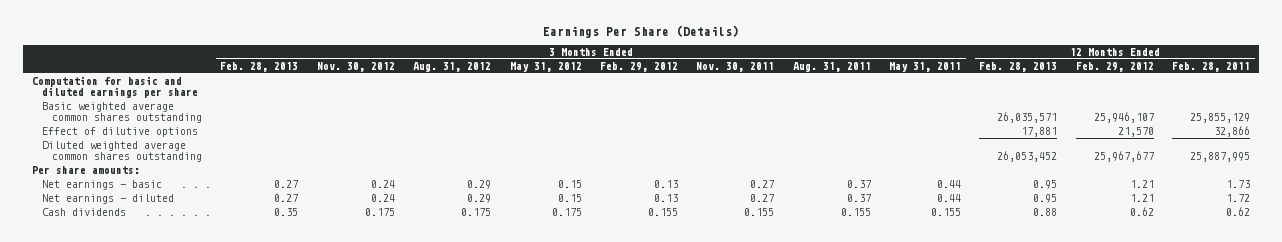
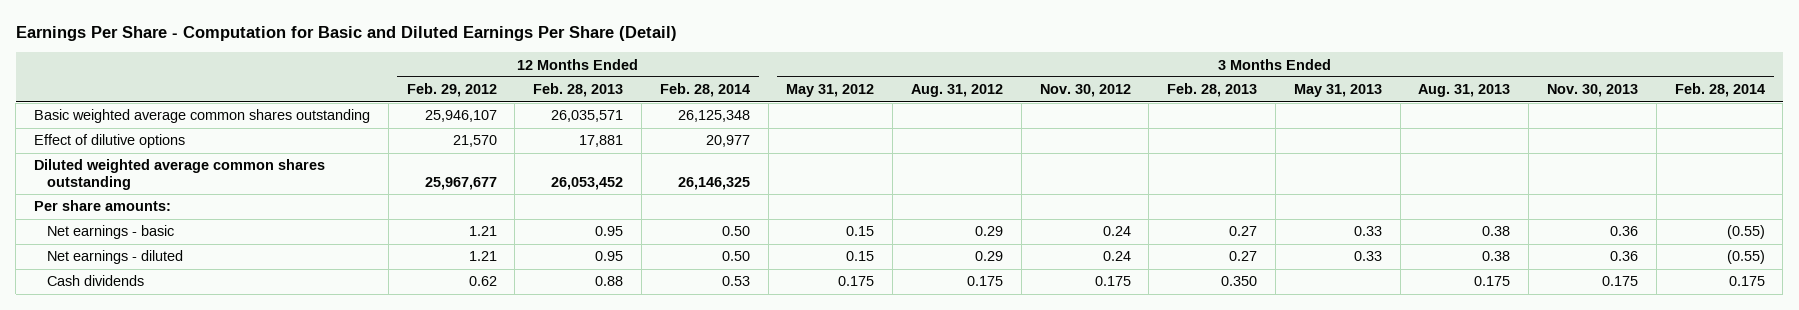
[543,25,740,39] Earnings Per Share (Details) -> [15,26,677,42] Earnings Per Share - Computation for Basic and Diluted Earnings Per Share (Detail)
[599,61,678,72] Feb. 29, 2012 -> none
[696,61,775,72] Nov. 30, 2011 -> none
[792,61,871,72] Aug. 31, 2011 -> none
[888,61,961,72] May 31, 2011 -> none
[1172,61,1251,72] Feb. 28, 2011 -> none
none -> [659,83,750,98] Feb. 28, 2014
none -> [1293,84,1382,98] May 31, 2013
none -> [1418,84,1511,98] Aug. 31, 2013
none -> [1546,84,1638,98] Nov. 30, 2013
none -> [1674,83,1765,98] Feb. 28, 2014
[31,75,199,99] Computation for basic and diluted earnings per share -> none
[274,207,299,216] 0.35 -> [1221,276,1258,287] 0.350

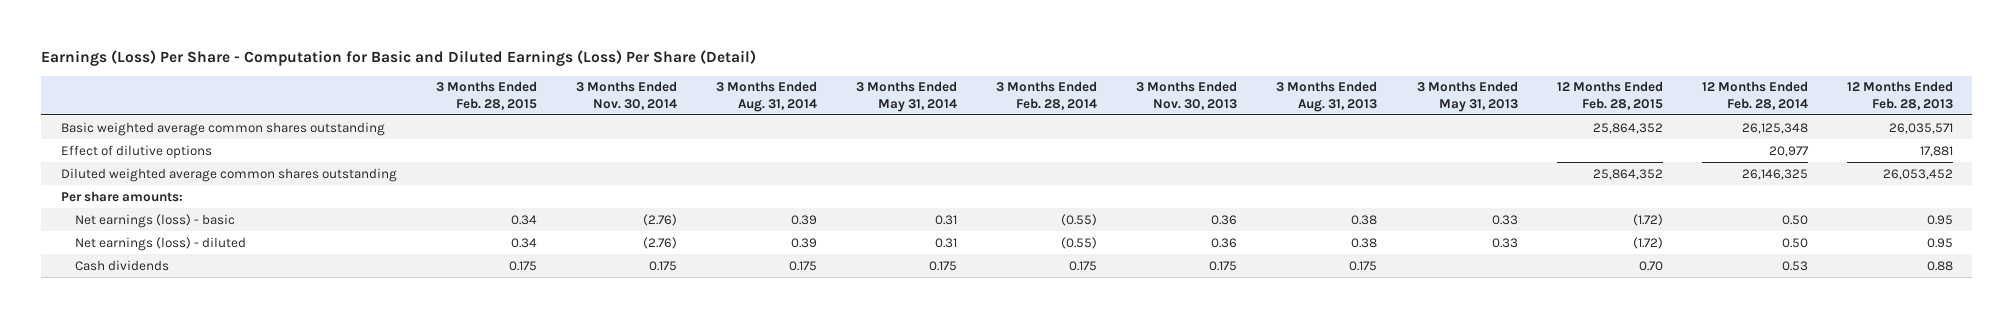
[15,26,677,42] Earnings Per Share - Computation for Basic and Diluted Earnings Per Share (Detail) -> [41,50,757,67] Earnings (Loss) Per Share - Computation for Basic and Diluted Earnings (Loss) Per Share (Detail)
[406,83,497,98] Feb. 29, 2012 -> none
[786,84,875,98] May 31, 2012 -> none
[911,84,1004,98] Aug. 31, 2012 -> none
[1039,84,1131,98] Nov. 30, 2012 -> none
[1167,83,1258,98] Feb. 28, 2013 -> none
none -> [435,81,537,110] 3 Months Ended Feb. 28, 2015
none -> [575,81,677,110] 3 Months Ended Nov. 30, 2014
none -> [715,81,817,112] 3 Months Ended Aug. 31, 2014
none -> [856,81,958,112] 3 Months Ended May 31, 2014
none -> [1556,81,1663,110] 12 Months Ended Feb. 28, 2015
[46,225,174,240] Net earnings - basic -> [75,213,236,228] Net earnings (loss) - basic
[46,250,183,265] Net earnings - diluted -> [75,236,247,251] Net earnings (loss) - diluted

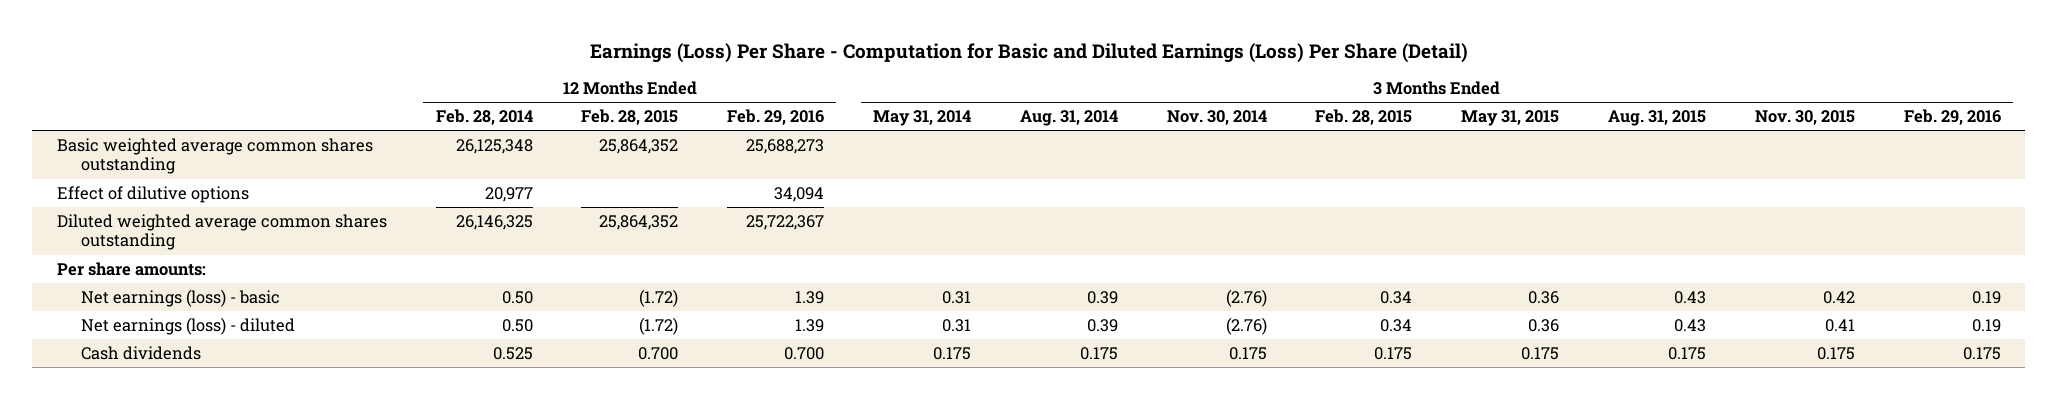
[996,81,1098,110] 3 Months Ended Feb. 28, 2014 -> none
[1136,81,1238,110] 3 Months Ended Nov. 30, 2013 -> none
[1276,81,1378,112] 3 Months Ended Aug. 31, 2013 -> none
[1416,81,1518,112] 3 Months Ended May 31, 2013 -> none
[1846,81,1953,110] 12 Months Ended Feb. 28, 2013 -> none
none -> [727,109,825,126] Feb. 29, 2016
none -> [1461,110,1560,127] May 31, 2015
none -> [1608,110,1707,127] Aug. 31, 2015
none -> [1754,110,1855,126] Nov. 30, 2015
none -> [1903,109,2001,126] Feb. 29, 2016
[1638,260,1663,271] 0.70 -> [638,346,679,360] 0.700
[1781,260,1808,271] 0.53 -> [492,346,533,360] 0.525

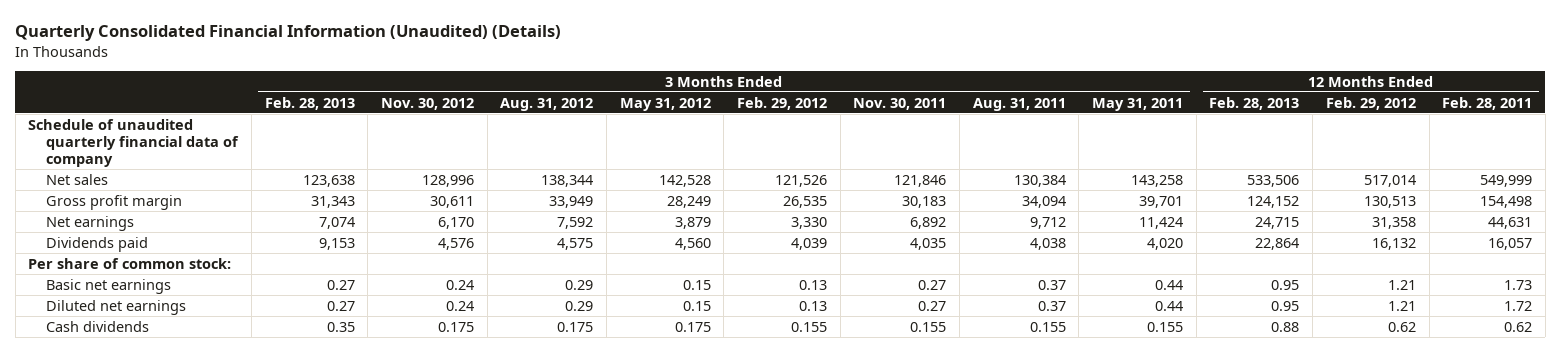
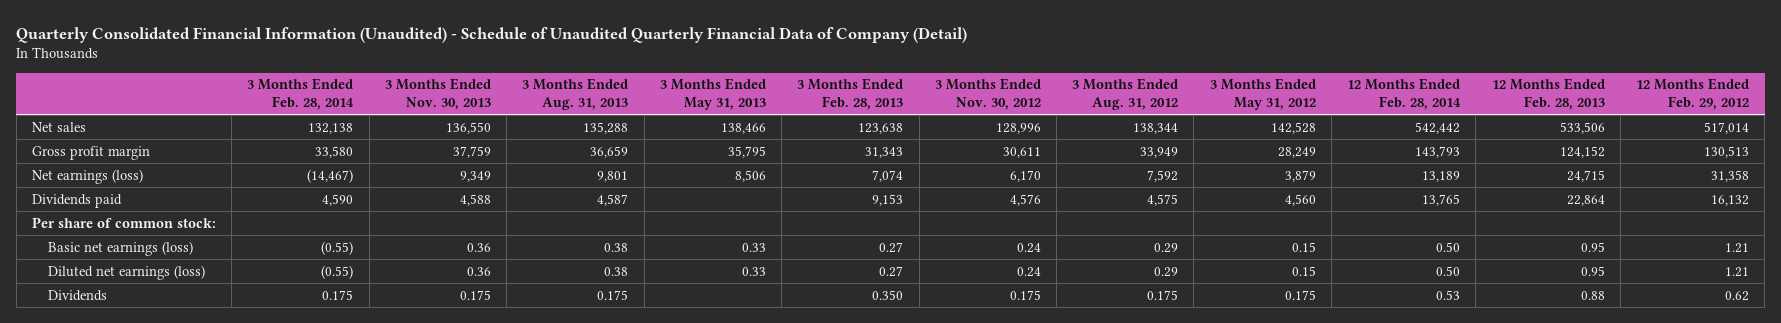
[15,25,562,42] Quarterly Consolidated Financial Information (Unaudited) (Details) -> [16,26,968,43] Quarterly Consolidated Financial Information (Unaudited) - Schedule of Unaudited Quarterly Financial Data of Company (Detail)
[737,96,828,110] Feb. 29, 2012 -> none
[853,97,947,110] Nov. 30, 2011 -> none
[972,97,1066,111] Aug. 31, 2011 -> none
[1092,97,1184,111] May 31, 2011 -> none
[1442,96,1533,110] Feb. 28, 2011 -> none
none -> [247,78,355,111] 3 Months Ended Feb. 28, 2014
none -> [384,78,491,111] 3 Months Ended Nov. 30, 2013
none -> [522,78,629,111] 3 Months Ended Aug. 31, 2013
none -> [659,78,766,111] 3 Months Ended May 31, 2013
none -> [1347,78,1462,111] 12 Months Ended Feb. 28, 2014
[28,118,240,167] Schedule of unaudited quarterly financial data of company -> none
[46,215,135,231] Net earnings -> [32,168,144,184] Net earnings (loss)
[46,278,172,294] Basic net earnings -> [48,240,194,256] Basic net earnings (loss)
[46,299,187,315] Diluted net earnings -> [48,264,206,280] Diluted net earnings (loss)
[46,320,150,332] Cash dividends -> [48,289,108,301] Dividends
[326,321,355,332] 0.35 -> [872,289,904,300] 0.350

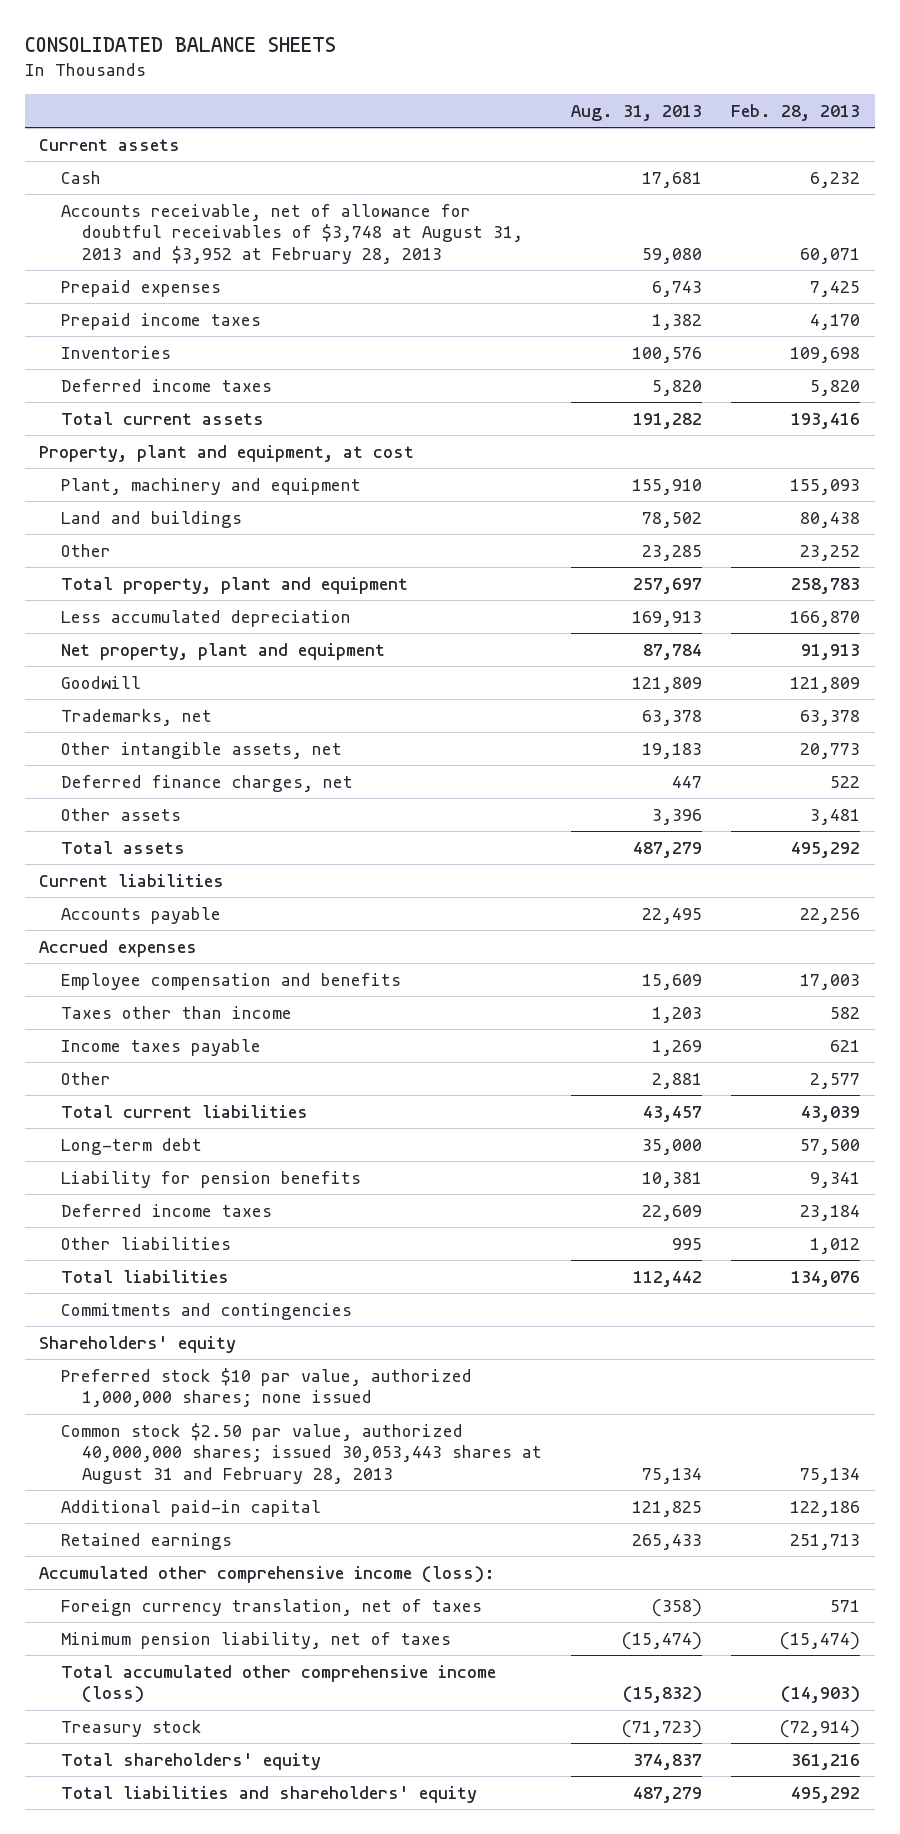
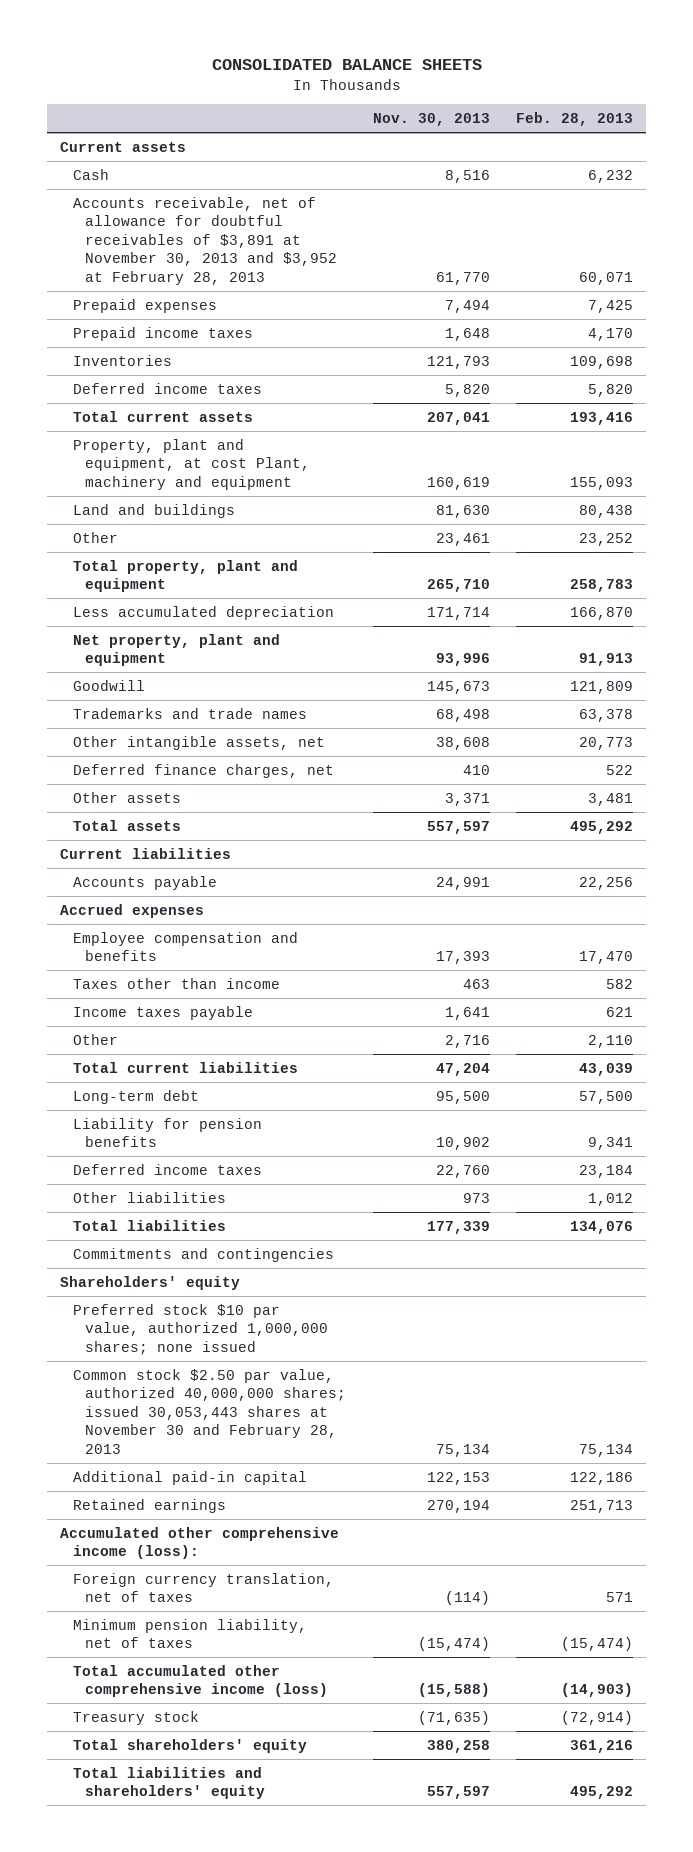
[571,104,703,121] Aug. 31, 2013 -> none
none -> [372,113,490,127] Nov. 30, 2013
[60,203,524,264] Accounts receivable, net of allowance for doubtful receivables of $3,748 at August 31, 2013 and $3,952 at February 28, 2013 -> [72,196,338,285] Accounts receivable, net of allowance for doubtful receivables of $3,891 at November 30, 2013 and $3,952 at February 28, 2013
[39,444,415,462] Property, plant and equipment, at cost -> none
[60,477,361,495] Plant, machinery and equipment -> [72,438,311,490] Property, plant and equipment, at cost Plant, machinery and equipment
[60,708,212,726] Trademarks, net -> [72,707,307,719] Trademarks and trade names
[800,973,861,990] 17,003 -> [579,951,634,965] 17,470
[810,1072,861,1089] 2,577 -> [588,1034,634,1048] 2,110
[60,1422,543,1484] Common stock $2.50 par value, authorized 40,000,000 shares; issued 30,053,443 shares at August 31 and February 28, 2013 -> [72,1368,347,1454] Common stock $2.50 par value, authorized 40,000,000 shares; issued 30,053,443 shares at November 30 and February 28, 2013

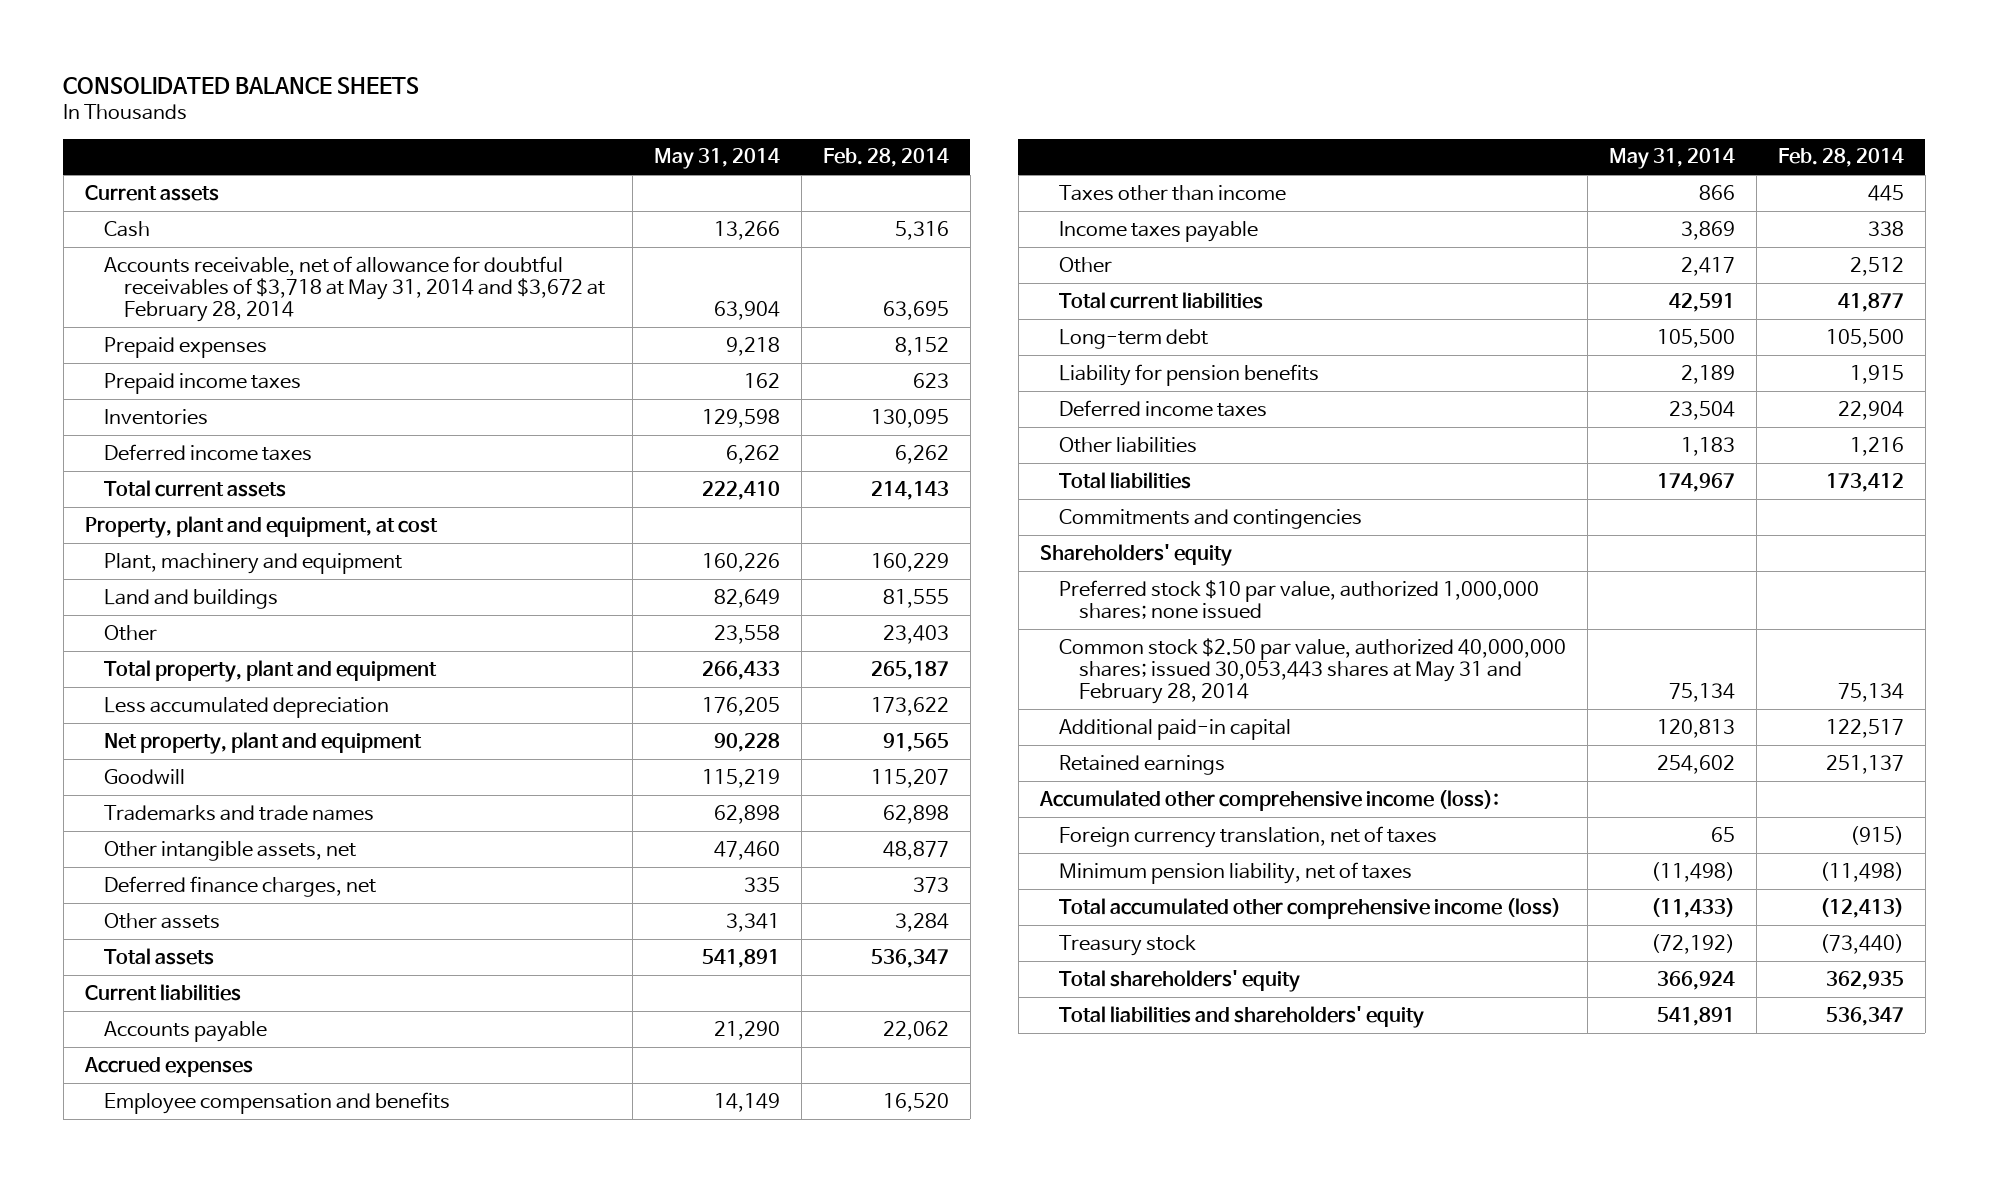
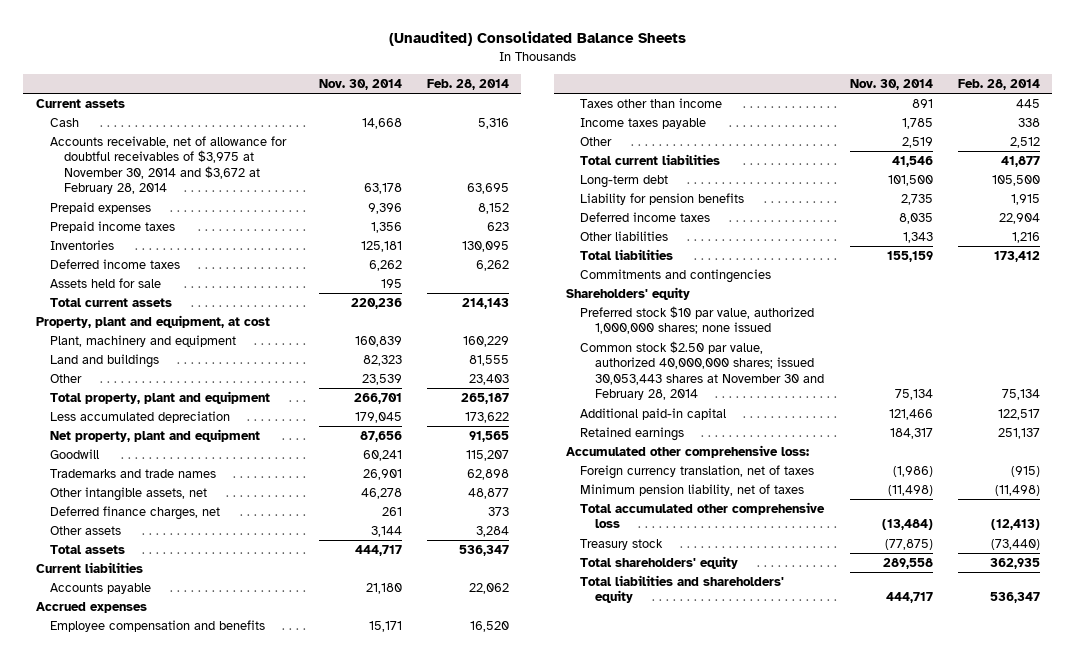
[63,77,420,95] CONSOLIDATED BALANCE SHEETS -> [388,31,686,47] (Unaudited) Consolidated Balance Sheets
[654,148,781,170] May 31, 2014 -> none
none -> [318,78,402,90] Nov. 30, 2014
[104,255,605,323] Accounts receivable, net of allowance for doubtful receivables of $3,718 at May 31, 2014 and $3,672 at February 28, 2014 -> [49,136,287,195] Accounts receivable, net of allowance for doubtful receivables of $3,975 at November 30, 2014 and $3,672 at February 28, 2014
none -> [49,278,161,289] Assets held for sale
[1059,637,1567,705] Common stock $2.50 par value, authorized 40,000,000 shares; issued 30,053,443 shares at May 31 and February 28, 2014 -> [580,341,824,401] Common stock $2.50 par value, authorized 40,000,000 shares; issued 30,053,443 shares at November 30 and February 28, 2014
[1038,789,1499,811] Accumulated other comprehensive income (loss): -> [566,445,810,459] Accumulated other comprehensive loss:
[1059,897,1562,919] Total accumulated other comprehensive income (loss) -> [580,502,826,529] Total accumulated other comprehensive loss

